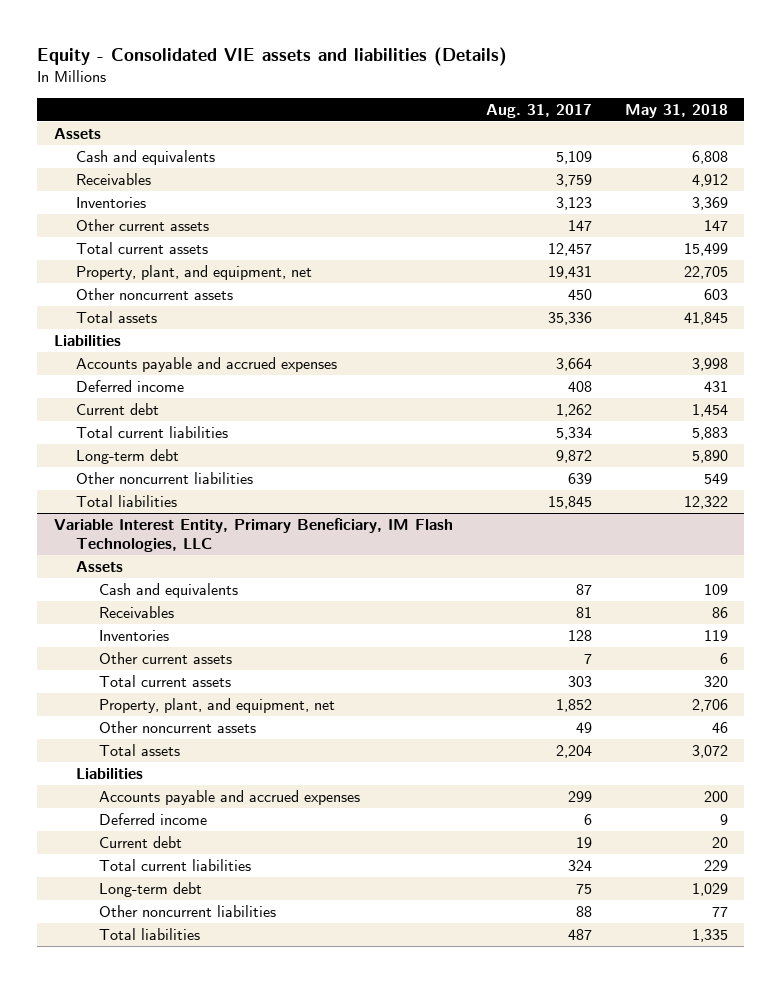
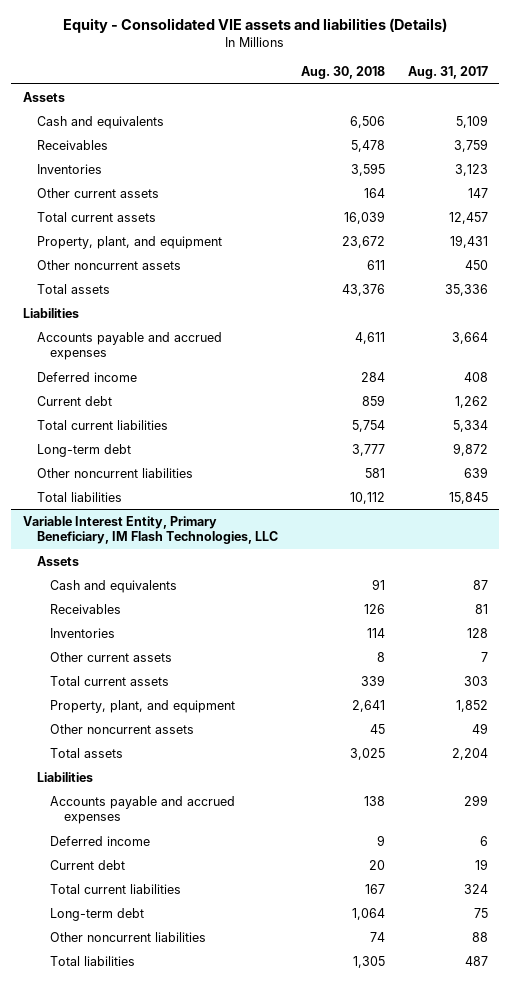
[624,103,728,118] May 31, 2018 -> none
none -> [300,66,385,80] Aug. 30, 2018
[76,265,313,281] Property, plant, and equipment, net -> [36,235,222,249] Property, plant, and equipment
[98,698,335,714] Property, plant, and equipment, net -> [50,699,236,713] Property, plant, and equipment

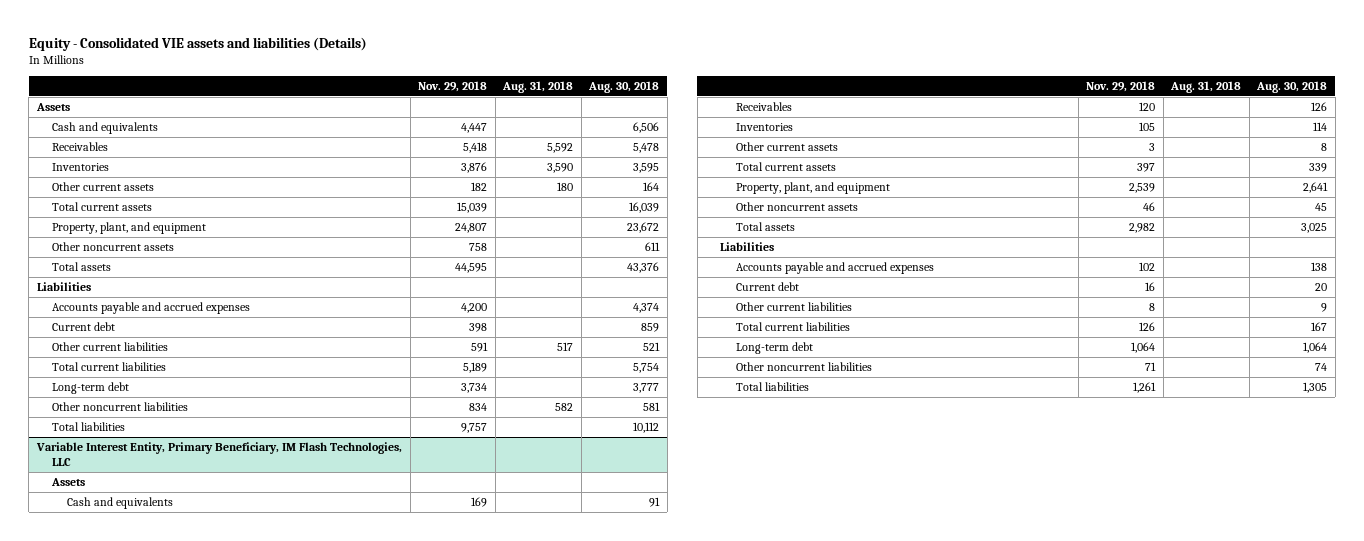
[407,66,488,80] Aug. 31, 2017 -> none
none -> [418,81,488,93] Nov. 29, 2018
none -> [502,81,574,94] Aug. 31, 2018
[36,371,137,382] Deferred income -> none
[354,331,385,344] 4,611 -> [633,302,660,313] 4,374
none -> [52,341,169,351] Other current liabilities
[50,835,151,846] Deferred income -> none
none -> [735,301,852,311] Other current liabilities

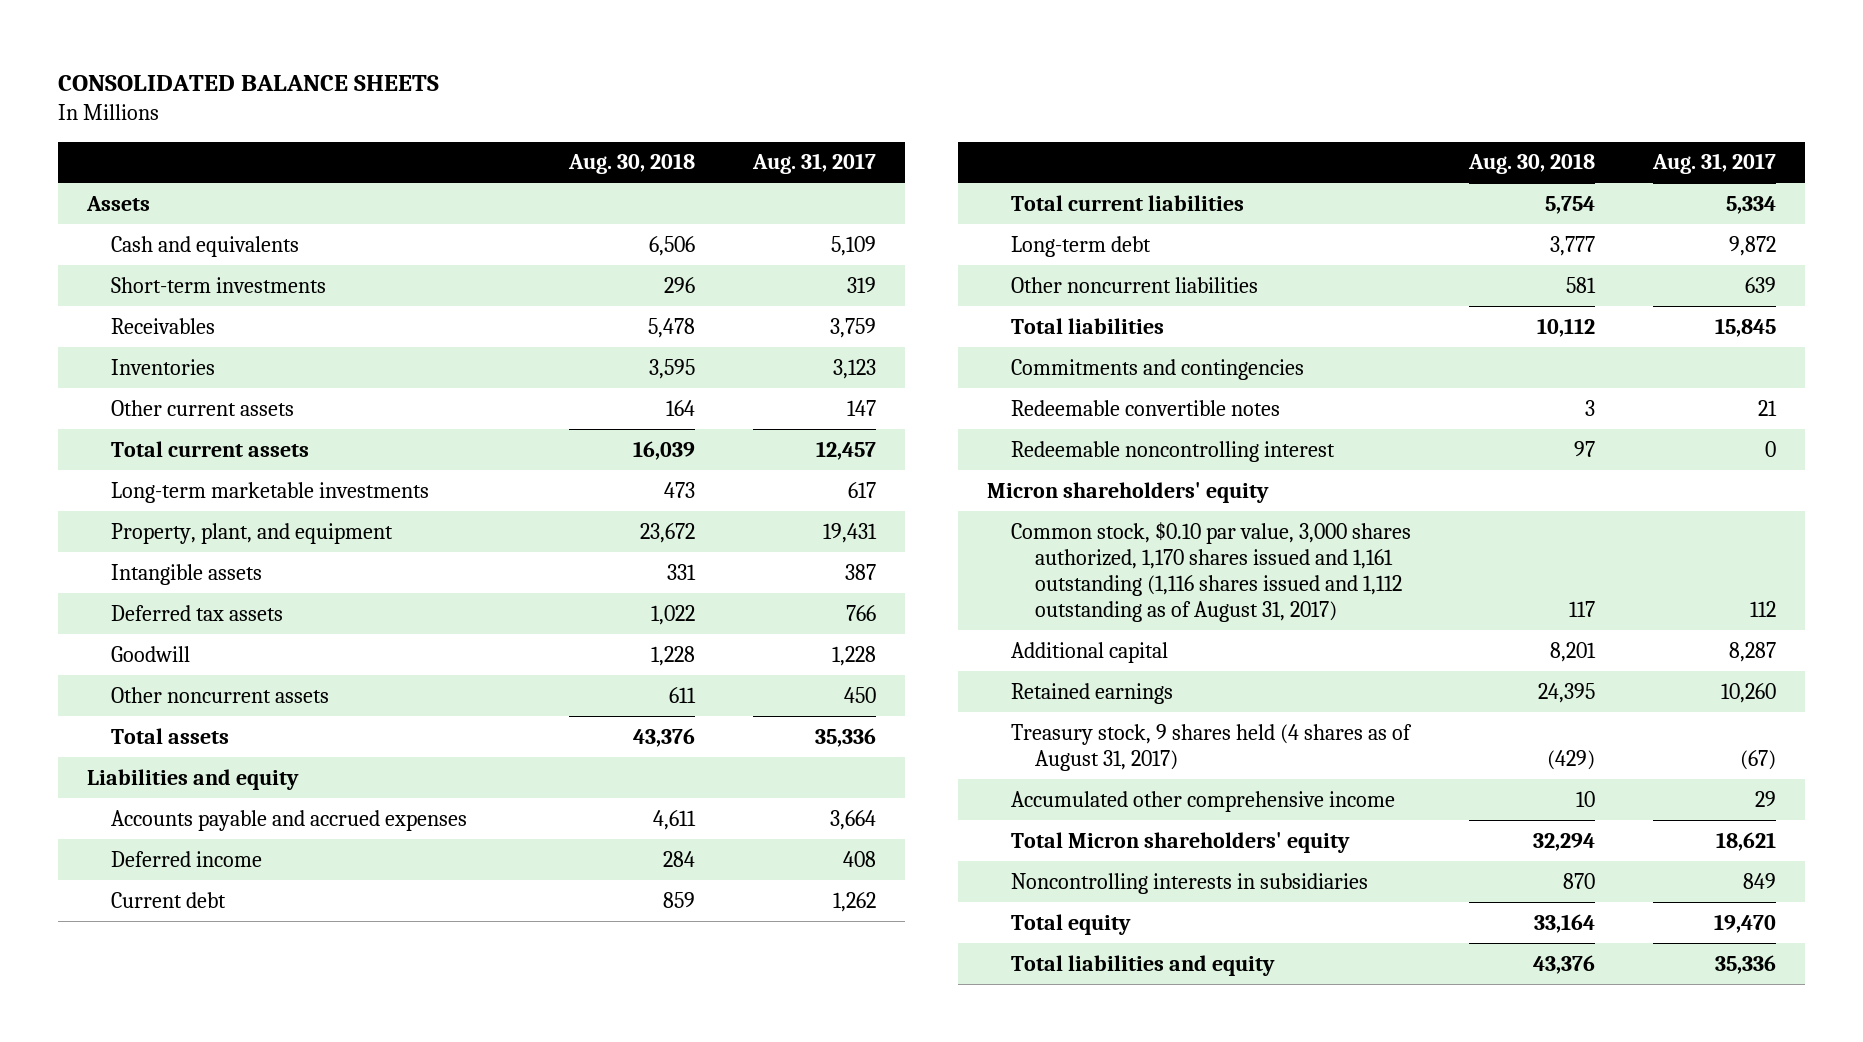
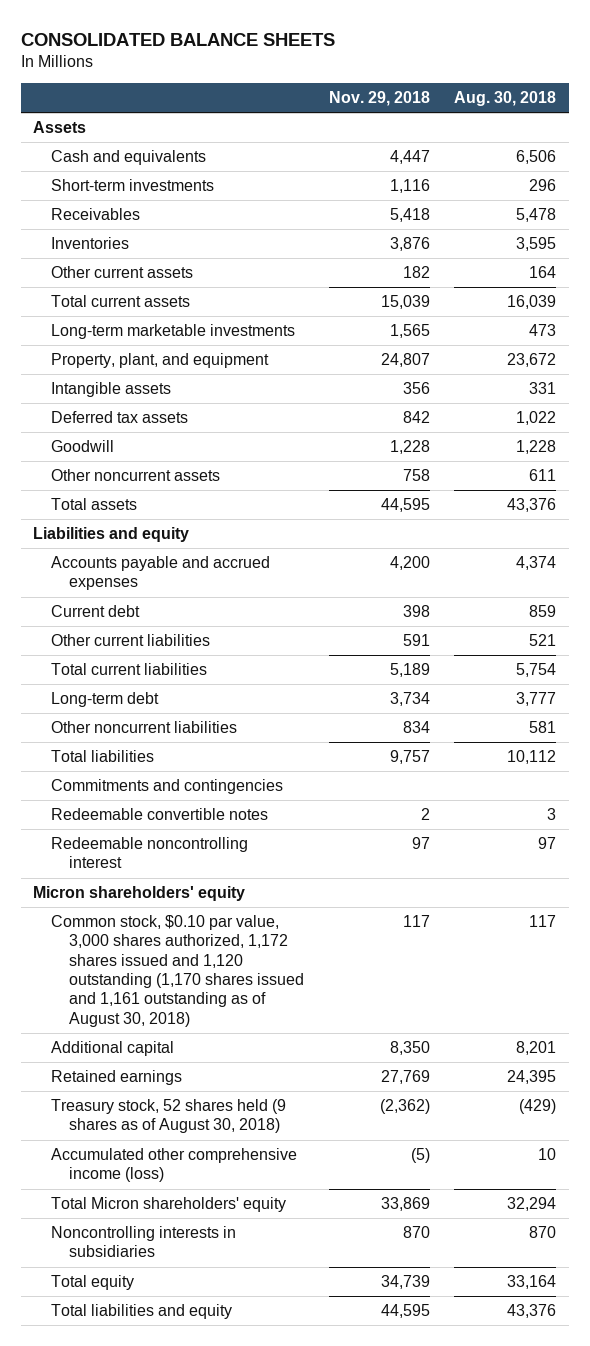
[751,153,876,175] Aug. 31, 2017 -> none
none -> [328,91,430,107] Nov. 29, 2018
[110,850,262,867] Deferred income -> none
[652,809,696,830] 4,611 -> [516,556,557,571] 4,374
none -> [51,634,211,647] Other current liabilities
[1010,521,1411,623] Common stock, $0.10 par value, 3,000 shares authorized, 1,170 shares issued and 1,161 outstanding (1,116 shares issued and 1,112 outstanding as of August 31, 2017) -> [51,915,305,1027] Common stock, $0.10 par value, 3,000 shares authorized, 1,172 shares issued and 1,120 outstanding (1,170 shares issued and 1,161 outstanding as of August 30, 2018)
[1010,723,1412,771] Treasury stock, 9 shares held (4 shares as of August 31, 2017) -> [51,1099,287,1134] Treasury stock, 52 shares held (9 shares as of August 30, 2018)
[1010,790,1395,812] Accumulated other comprehensive income -> [51,1148,298,1183] Accumulated other comprehensive income (loss)

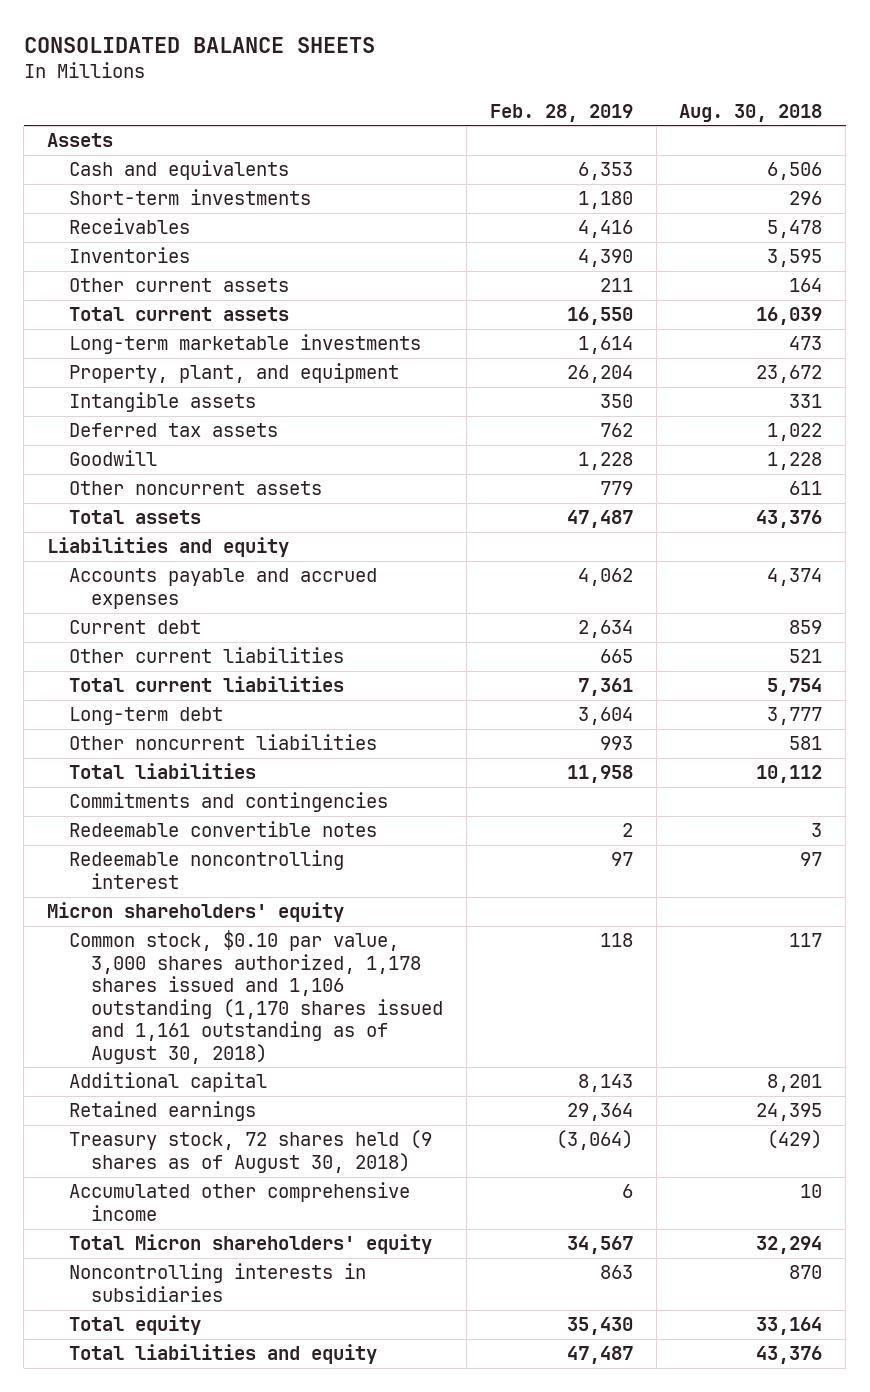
[328,91,430,107] Nov. 29, 2018 -> none
none -> [489,103,633,122] Feb. 28, 2019
[51,915,305,1027] Common stock, $0.10 par value, 3,000 shares authorized, 1,172 shares issued and 1,120 outstanding (1,170 shares issued and 1,161 outstanding as of August 30, 2018) -> [69,930,444,1064] Common stock, $0.10 par value, 3,000 shares authorized, 1,178 shares issued and 1,106 outstanding (1,170 shares issued and 1,161 outstanding as of August 30, 2018)
[51,1099,287,1134] Treasury stock, 52 shares held (9 shares as of August 30, 2018) -> [69,1130,433,1173] Treasury stock, 72 shares held (9 shares as of August 30, 2018)
[51,1148,298,1183] Accumulated other comprehensive income (loss) -> [69,1182,411,1221] Accumulated other comprehensive income

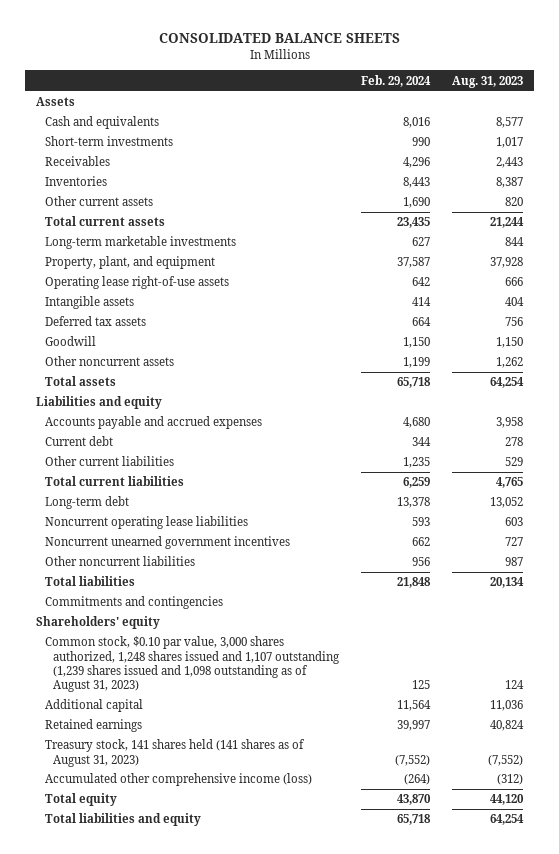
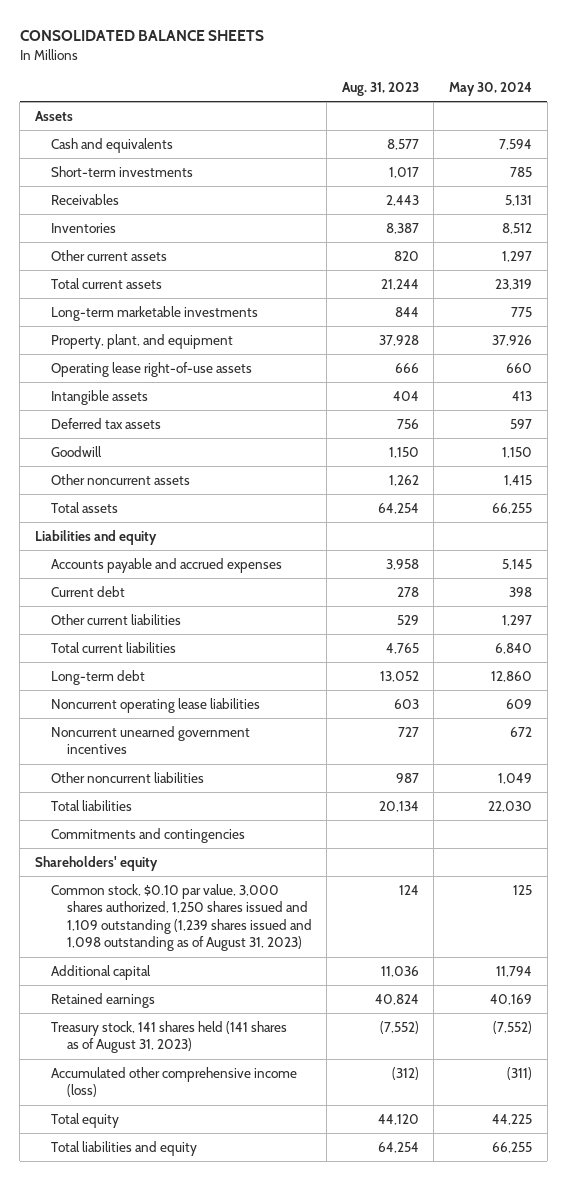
[360,74,431,87] Feb. 29, 2024 -> none
none -> [449,82,533,97] May 30, 2024
[44,636,340,693] Common stock, $0.10 par value, 3,000 shares authorized, 1,248 shares issued and 1,107 outstanding (1,239 shares issued and 1,098 outstanding as of August 31, 2023) -> [50,883,312,952] Common stock, $0.10 par value, 3,000 shares authorized, 1,250 shares issued and 1,109 outstanding (1,239 shares issued and 1,098 outstanding as of August 31, 2023)

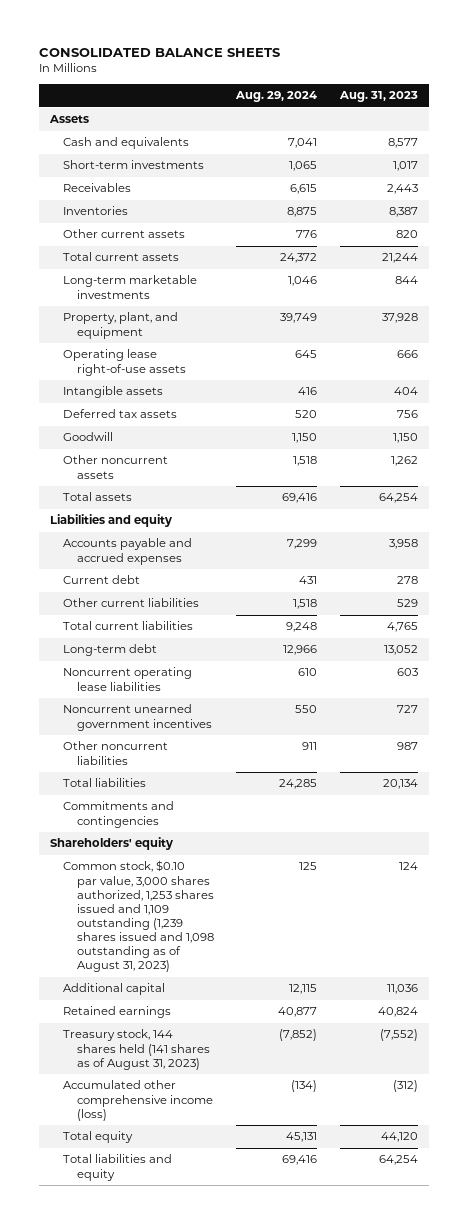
[449,82,533,97] May 30, 2024 -> none
none -> [235,91,318,103] Aug. 29, 2024
[50,883,312,952] Common stock, $0.10 par value, 3,000 shares authorized, 1,250 shares issued and 1,109 outstanding (1,239 shares issued and 1,098 outstanding as of August 31, 2023) -> [63,860,214,973] Common stock, $0.10 par value, 3,000 shares authorized, 1,253 shares issued and 1,109 outstanding (1,239 shares issued and 1,098 outstanding as of August 31, 2023)
[50,1020,287,1054] Treasury stock, 141 shares held (141 shares as of August 31, 2023) -> [63,1029,210,1070] Treasury stock, 144 shares held (141 shares as of August 31, 2023)

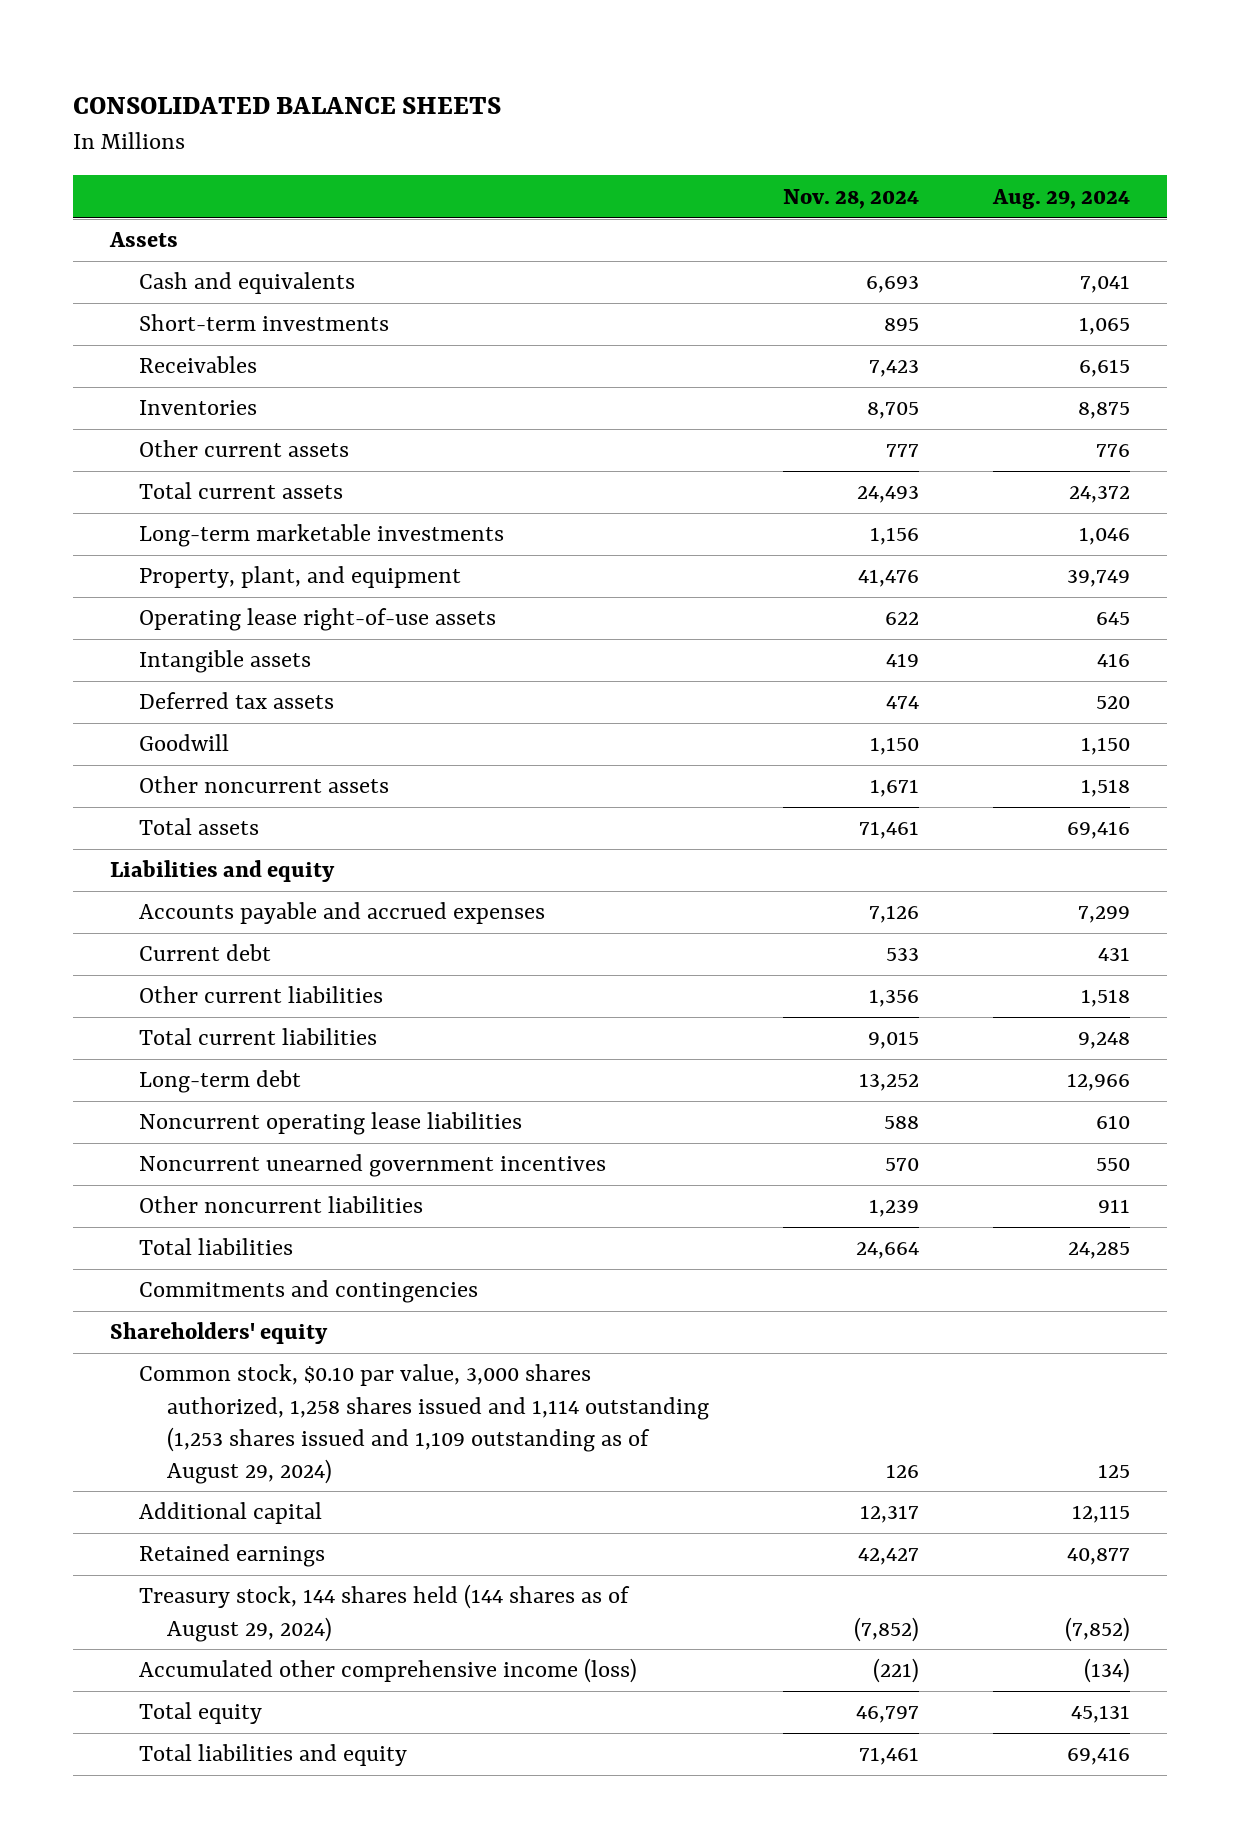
[338,91,418,103] Aug. 31, 2023 -> none
none -> [783,188,920,209] Nov. 28, 2024
[63,860,214,973] Common stock, $0.10 par value, 3,000 shares authorized, 1,253 shares issued and 1,109 outstanding (1,239 shares issued and 1,098 outstanding as of August 31, 2023) -> [138,1364,710,1484] Common stock, $0.10 par value, 3,000 shares authorized, 1,258 shares issued and 1,114 outstanding (1,253 shares issued and 1,109 outstanding as of August 29, 2024)
[63,1029,210,1070] Treasury stock, 144 shares held (141 shares as of August 31, 2023) -> [138,1584,630,1642] Treasury stock, 144 shares held (144 shares as of August 29, 2024)

